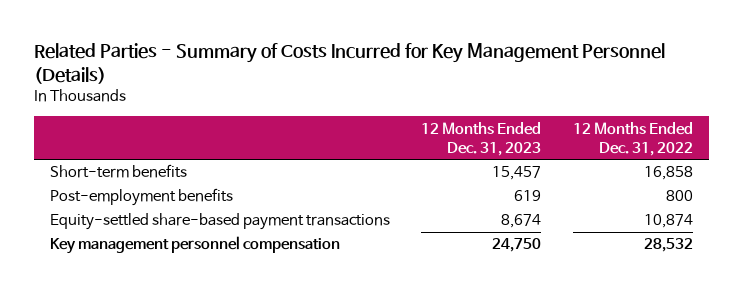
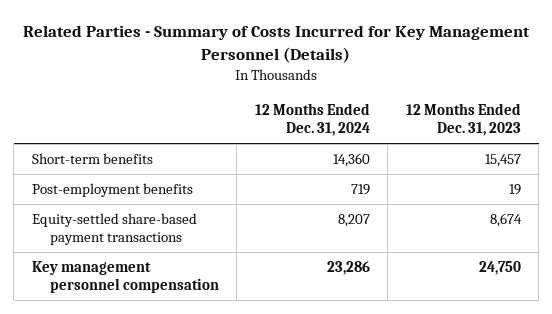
[573,121,694,156] 12 Months Ended Dec. 31, 2022 -> none
none -> [254,102,370,137] 12 Months Ended Dec. 31, 2024
[514,190,542,202] 619 -> [508,184,521,196] 19

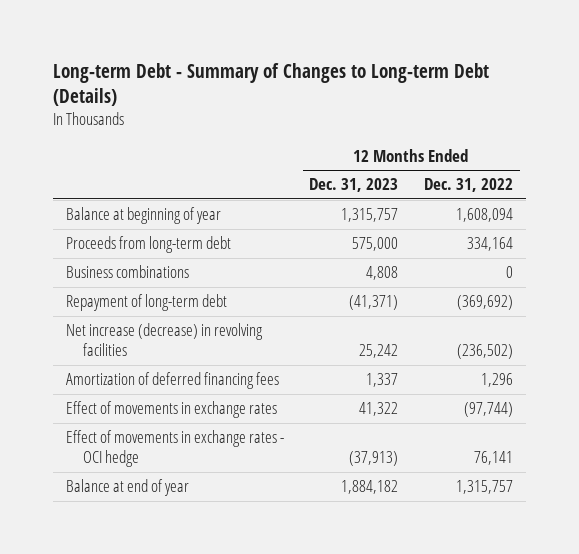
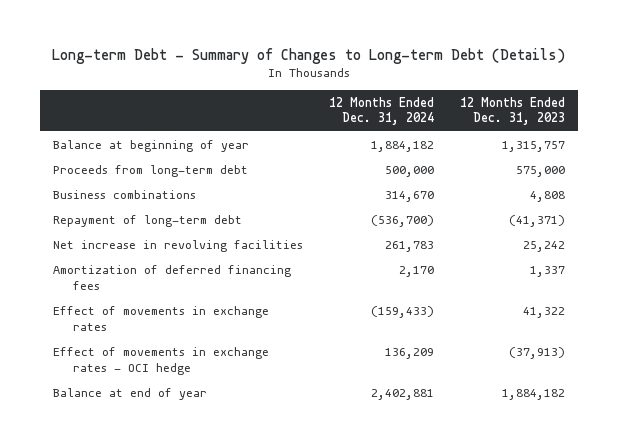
[424,178,514,193] Dec. 31, 2022 -> none
none -> [328,96,434,126] 12 Months Ended Dec. 31, 2024
[65,323,263,357] Net increase (decrease) in revolving facilities -> [53,240,304,253] Net increase in revolving facilities

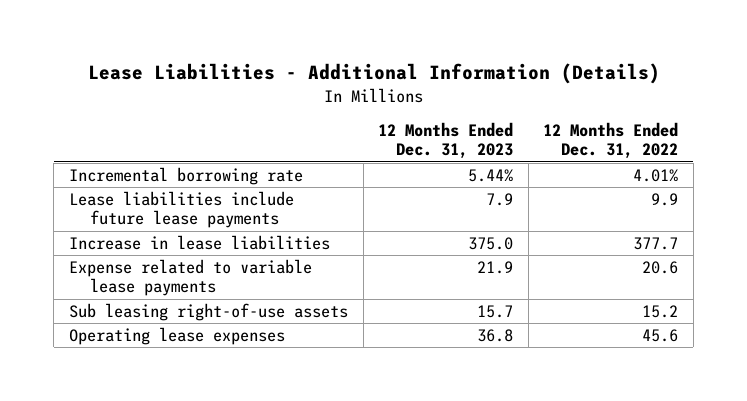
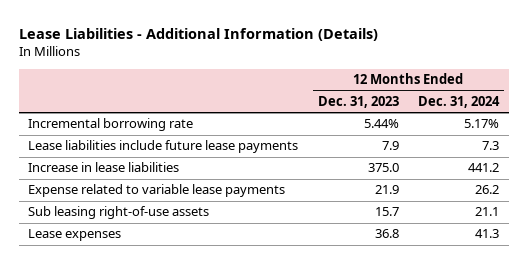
[543,121,679,160] 12 Months Ended Dec. 31, 2022 -> none
none -> [417,96,500,109] Dec. 31, 2024
[68,326,285,345] Operating lease expenses -> [28,229,122,242] Lease expenses

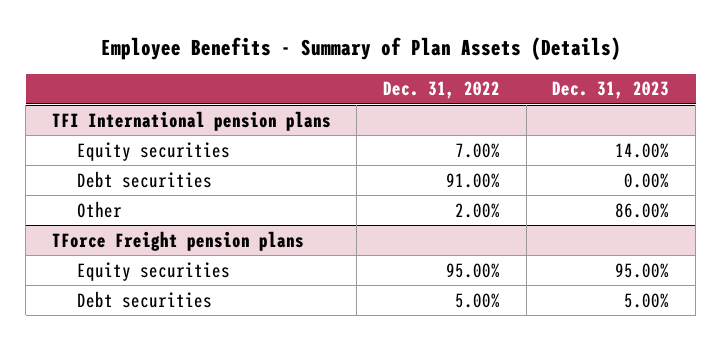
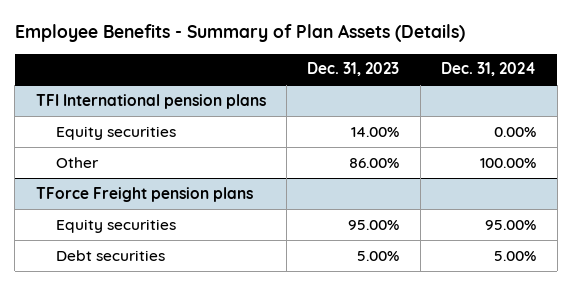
[383,81,501,100] Dec. 31, 2022 -> none
none -> [441,62,537,77] Dec. 31, 2024
[77,170,213,188] Debt securities -> none

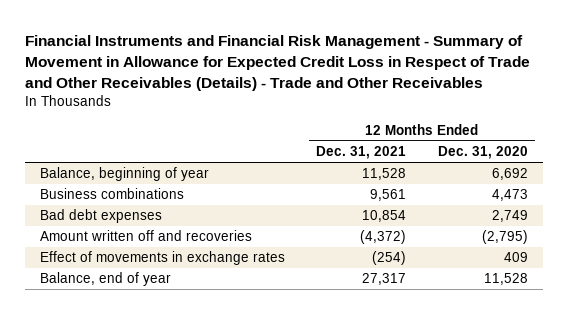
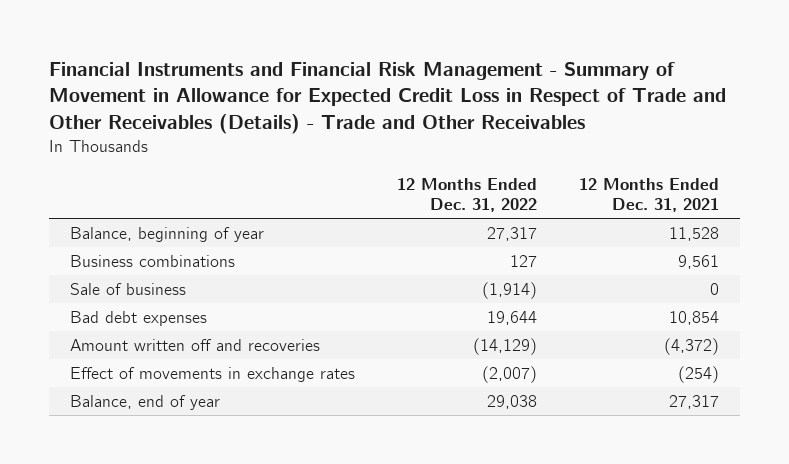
[437,146,528,160] Dec. 31, 2020 -> none
none -> [397,177,538,213] 12 Months Ended Dec. 31, 2022
none -> [70,283,187,296] Sale of business

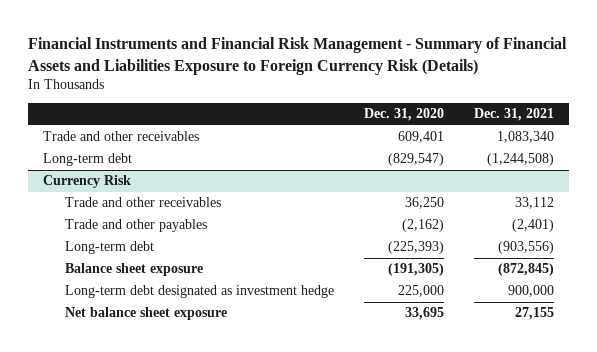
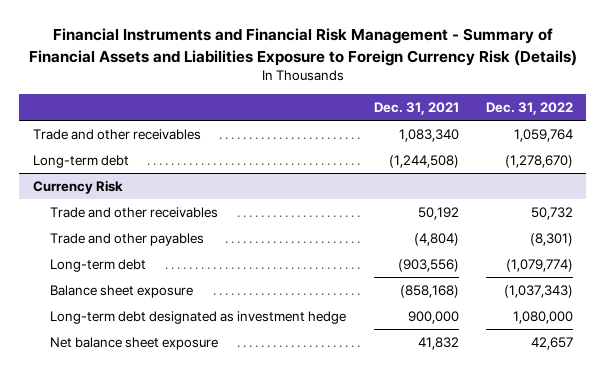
[363,108,444,122] Dec. 31, 2020 -> none
none -> [485,101,573,115] Dec. 31, 2022
[515,197,555,210] 33,112 -> [417,207,459,221] 50,192
[512,219,555,233] (2,401) -> [413,233,459,247] (4,804)
[498,263,555,277] (872,845) -> [399,285,459,299] (858,168)
[515,307,555,321] 27,155 -> [417,337,459,351] 41,832

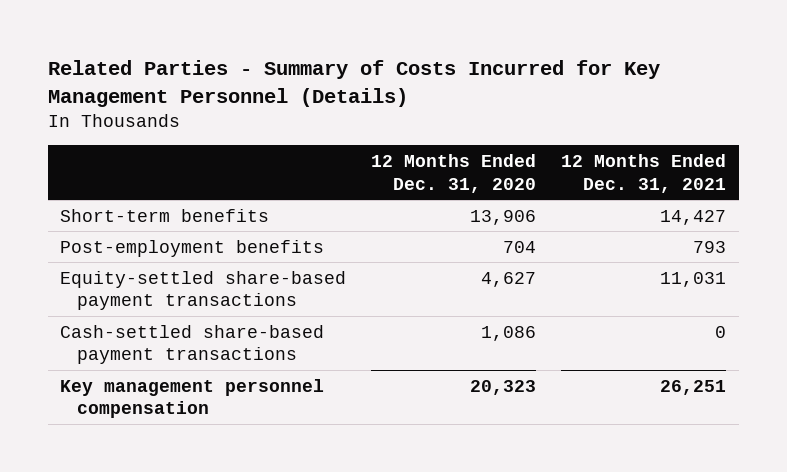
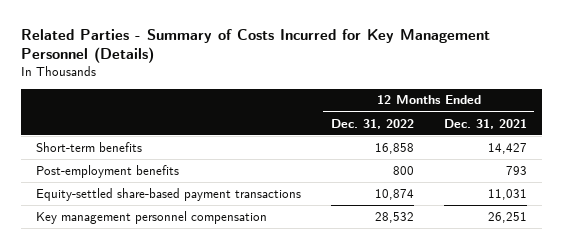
[371,153,537,193] 12 Months Ended Dec. 31, 2020 -> none
none -> [330,118,414,129] Dec. 31, 2022
[60,324,325,365] Cash-settled share-based payment transactions -> none

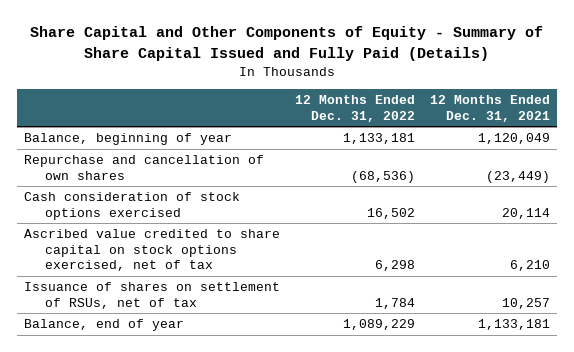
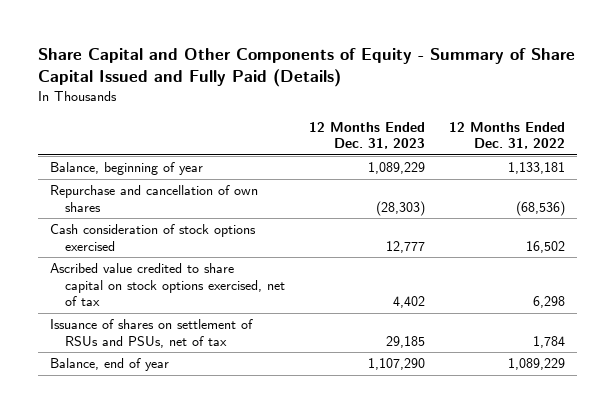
[429,94,550,122] 12 Months Ended Dec. 31, 2021 -> none
none -> [308,122,425,150] 12 Months Ended Dec. 31, 2023
[24,282,281,309] Issuance of shares on settlement of RSUs, net of tax -> [50,319,254,348] Issuance of shares on settlement of RSUs and PSUs, net of tax

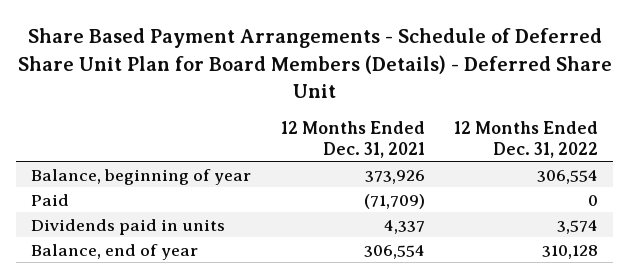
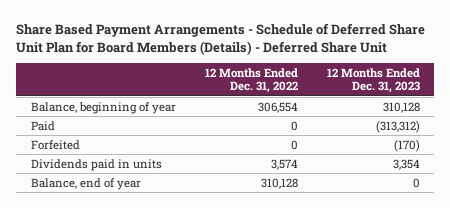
[280,121,425,158] 12 Months Ended Dec. 31, 2021 -> none
none -> [326,67,420,94] 12 Months Ended Dec. 31, 2023
none -> [30,139,80,150] Forfeited

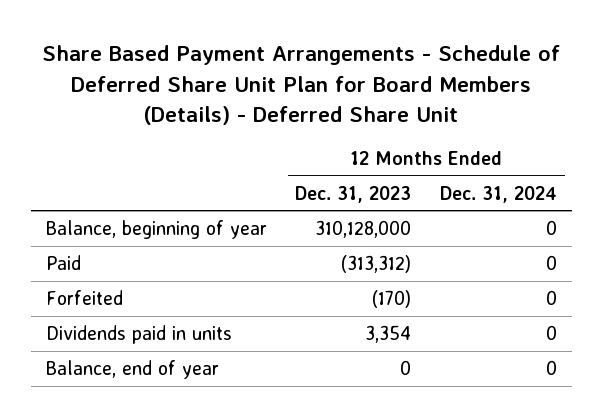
[204,67,298,94] 12 Months Ended Dec. 31, 2022 -> none
none -> [440,185,558,203] Dec. 31, 2024
[382,101,420,113] 310,128 -> [315,219,412,238] 310,128,000

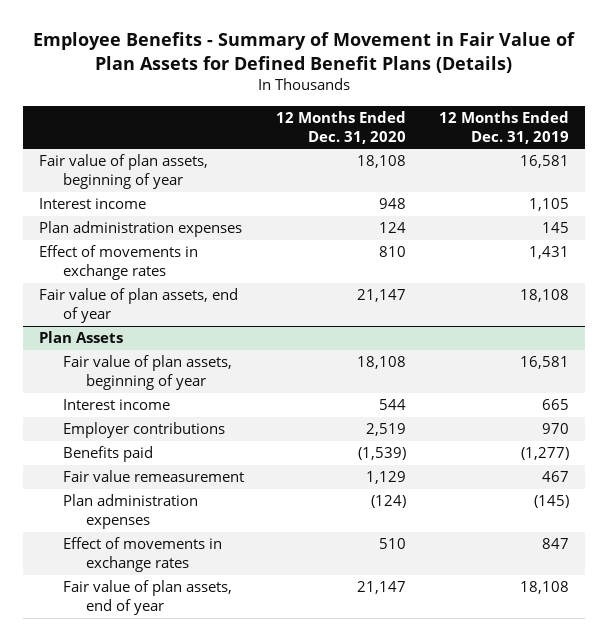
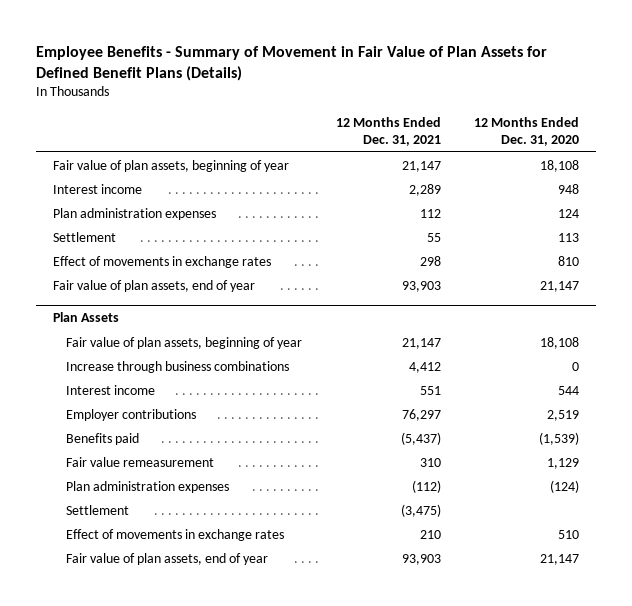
[439,111,570,144] 12 Months Ended Dec. 31, 2019 -> none
none -> [335,116,441,147] 12 Months Ended Dec. 31, 2021
none -> [52,231,116,242] Settlement
none -> [66,360,290,373] Increase through business combinations
none -> [66,504,130,515] Settlement

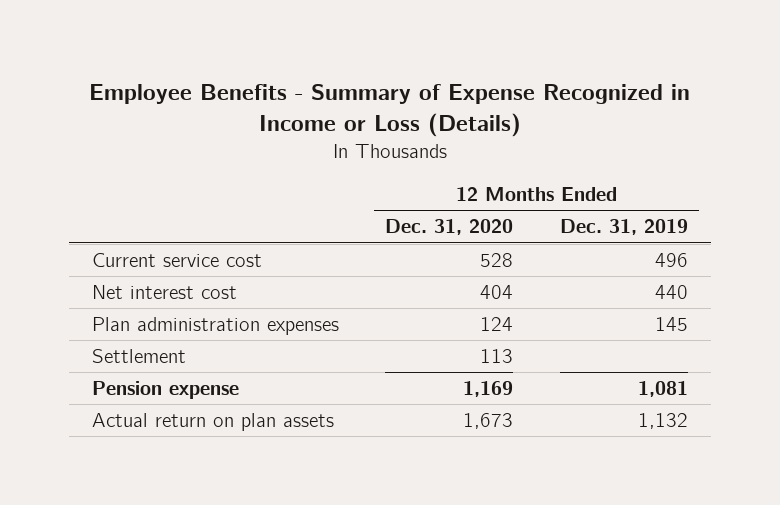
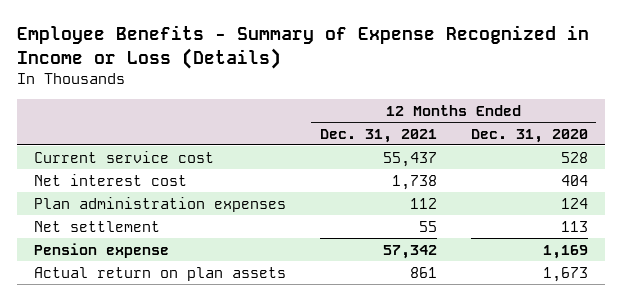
[559,219,688,236] Dec. 31, 2019 -> none
none -> [319,128,437,143] Dec. 31, 2021
[92,349,187,364] Settlement -> [33,220,160,232] Net settlement

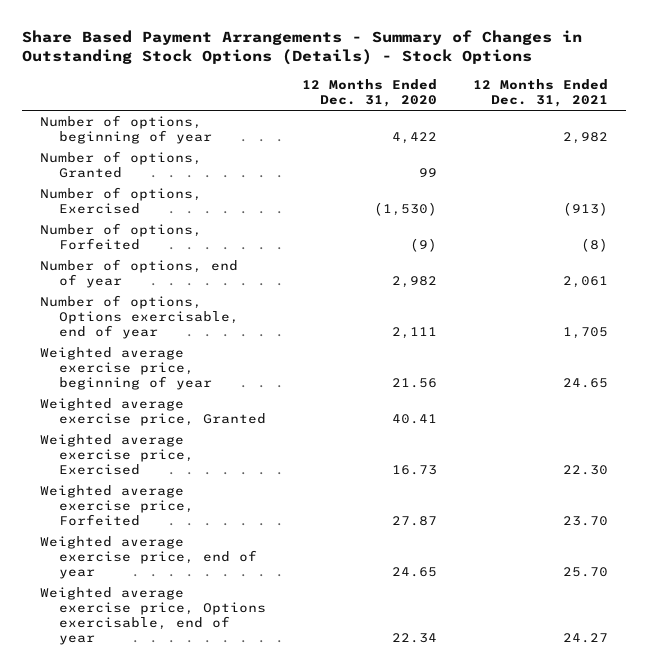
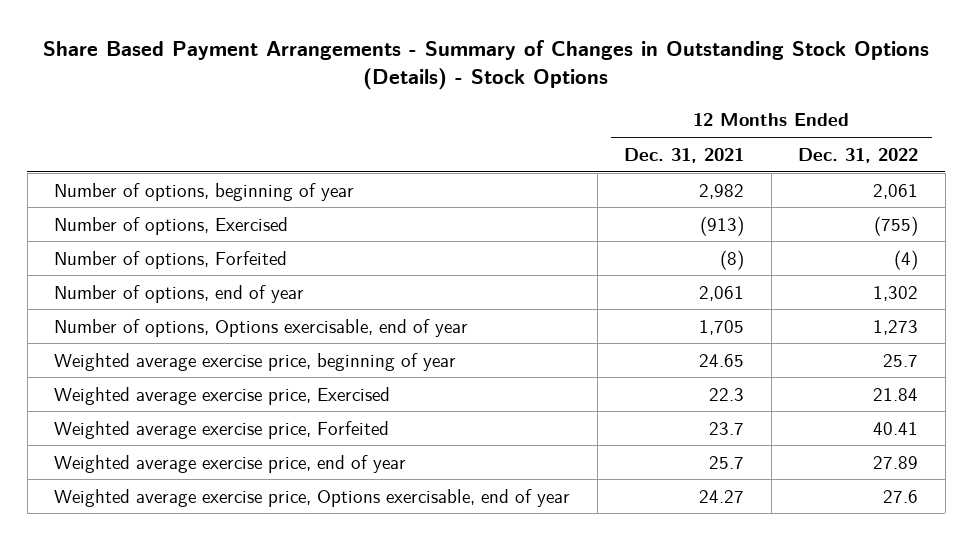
[302,79,438,108] 12 Months Ended Dec. 31, 2020 -> none
none -> [798,147,919,163] Dec. 31, 2022
[40,151,203,179] Number of options, Granted -> none
[40,398,267,427] Weighted average exercise price, Granted -> none
[563,465,609,476] 22.30 -> [709,387,745,401] 22.3
[563,516,609,527] 23.70 -> [709,421,745,435] 23.7
[563,567,609,578] 25.70 -> [709,455,745,469] 25.7

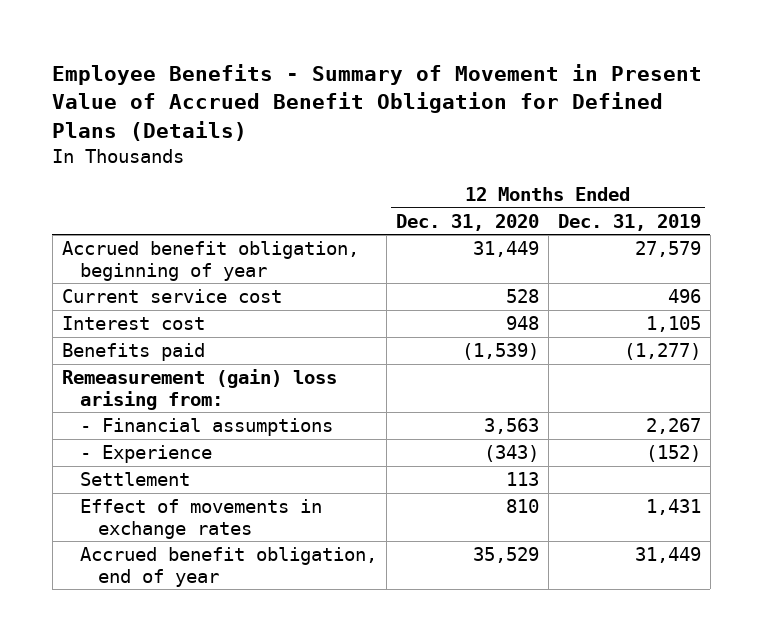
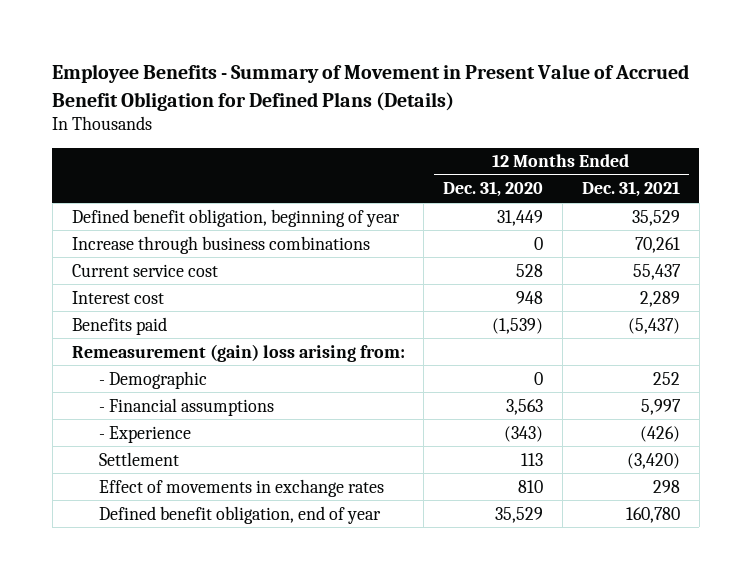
[557,213,701,231] Dec. 31, 2019 -> none
none -> [581,181,680,198] Dec. 31, 2021
[61,241,359,281] Accrued benefit obligation, beginning of year -> [71,208,400,227] Defined benefit obligation, beginning of year
none -> [71,235,370,254] Increase through business combinations
none -> [98,370,207,389] - Demographic
[79,547,377,587] Accrued benefit obligation, end of year -> [98,505,381,524] Defined benefit obligation, end of year

